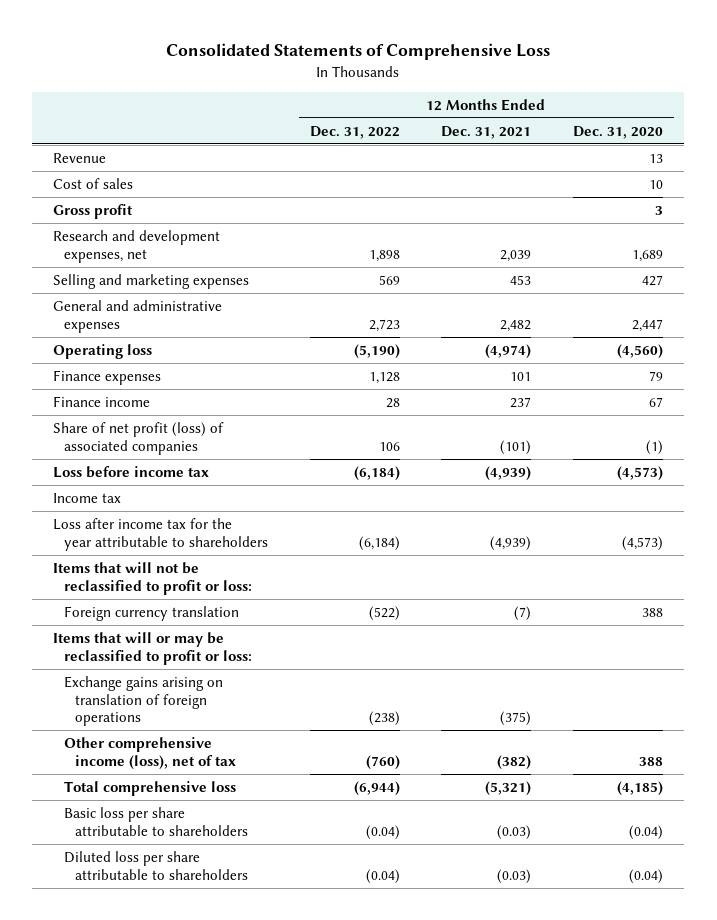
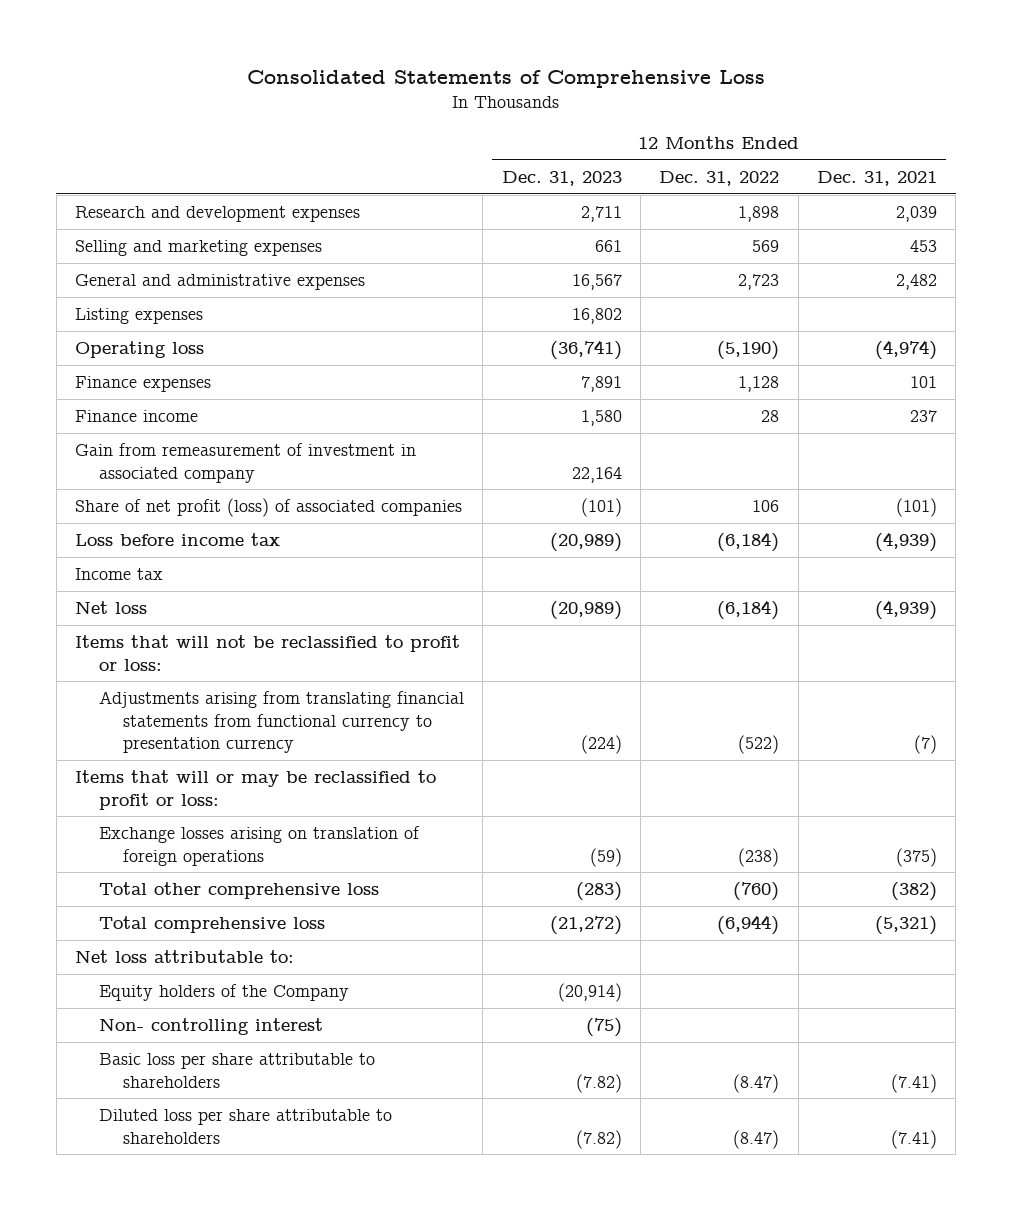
[573,125,664,139] Dec. 31, 2020 -> none
none -> [501,171,622,187] Dec. 31, 2023
[53,152,107,163] Revenue -> none
[53,177,134,189] Cost of sales -> none
[53,203,134,219] Gross profit -> none
[53,229,221,263] Research and development expenses, net -> [74,206,360,223] Research and development expenses
none -> [74,308,203,325] Listing expenses
none -> [74,443,416,483] Gain from remeasurement of investment in associated company
[53,517,268,551] Loss after income tax for the year attributable to shareholders -> [74,601,147,615] Net loss
[63,605,239,621] Foreign currency translation -> [99,691,465,753] Adjustments arising from translating financial statements from functional currency to presentation currency
[63,675,223,727] Exchange gains arising on translation of foreign operations -> [99,826,421,866] Exchange losses arising on translation of foreign operations
[63,736,236,770] Other comprehensive income (loss), net of tax -> [99,882,380,900] Total other comprehensive loss
none -> [74,950,294,964] Net loss attributable to:
none -> [99,984,350,1002] Equity holders of the Company
none -> [99,1018,324,1036] Non- controlling interest
[365,824,400,840] (0.04) -> [733,1073,780,1093] (8.47)
[497,824,532,840] (0.03) -> [890,1073,937,1093] (7.41)
[365,868,400,884] (0.04) -> [733,1129,780,1149] (8.47)
[497,868,532,884] (0.03) -> [890,1129,937,1149] (7.41)

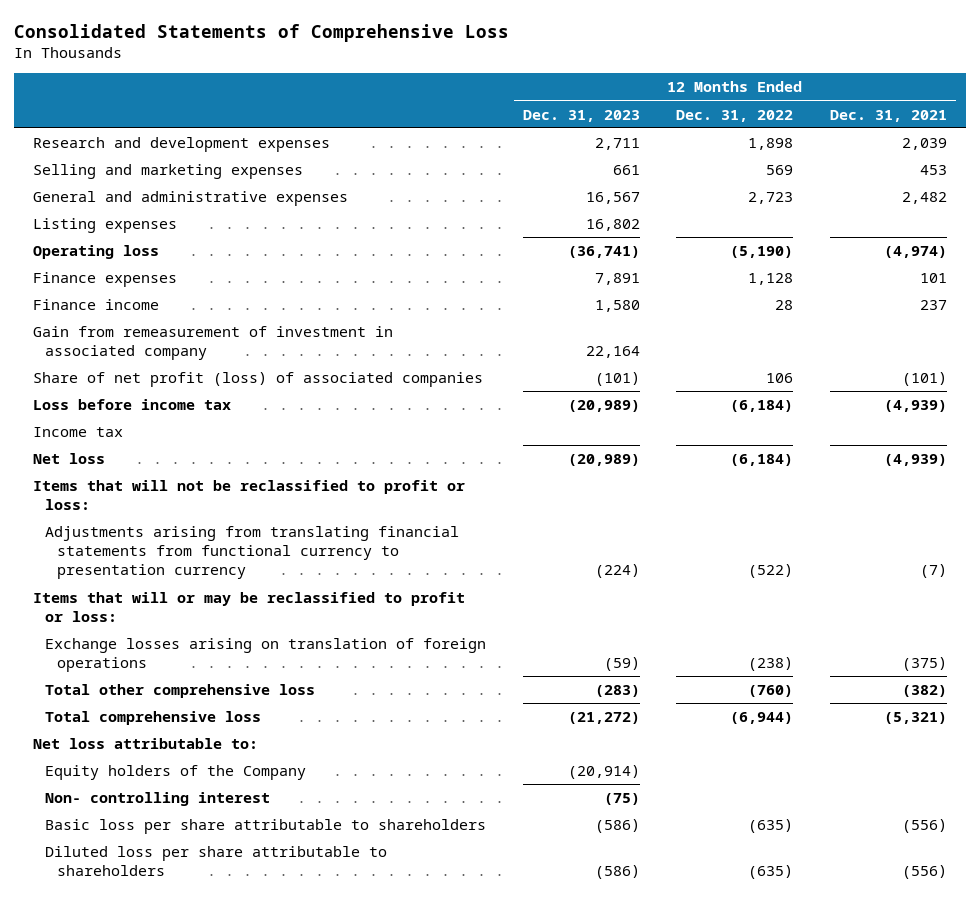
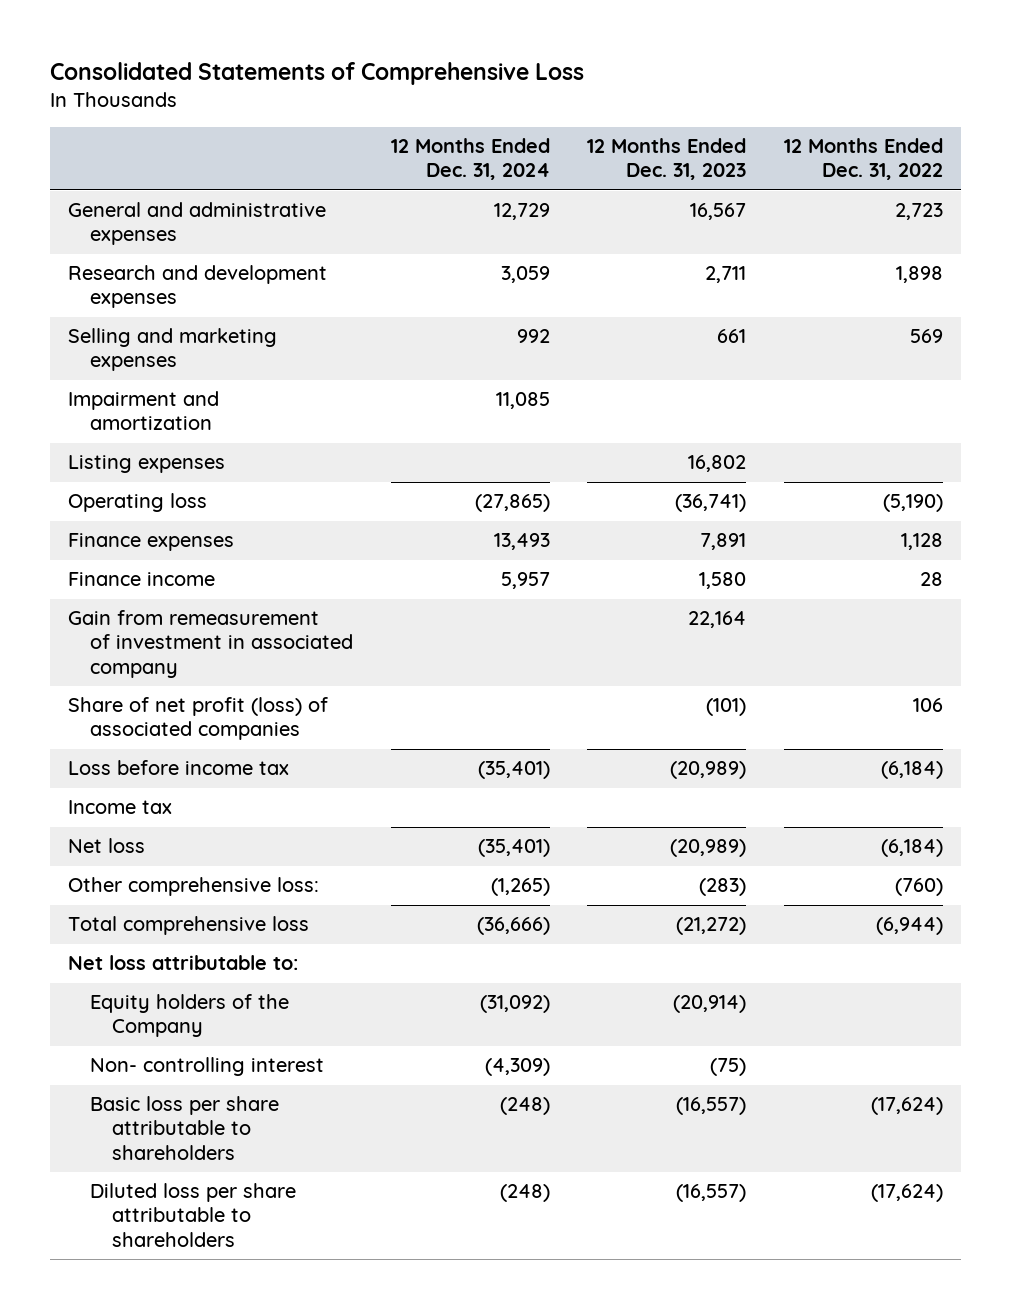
[830,109,948,122] Dec. 31, 2021 -> none
none -> [390,138,550,181] 12 Months Ended Dec. 31, 2024
[32,191,348,207] General and administrative expenses -> [68,202,327,246] General and administrative expenses
none -> [68,391,220,431] Impairment and amortization
[32,480,465,511] Items that will not be reclassified to profit or loss: -> none
[44,526,459,580] Adjustments arising from translating financial statements from functional currency to presentation currency -> none
[32,592,465,623] Items that will or may be reclassified to profit or loss: -> none
[44,638,486,673] Exchange losses arising on translation of foreign operations -> none
[44,684,315,699] Total other comprehensive loss -> [68,877,320,897] Other comprehensive loss:
[594,819,640,834] (586) -> [676,1097,747,1116] (16,557)
[748,819,794,834] (635) -> [870,1097,943,1116] (17,624)
[594,865,640,880] (586) -> [676,1184,747,1203] (16,557)
[748,865,794,880] (635) -> [870,1184,943,1203] (17,624)

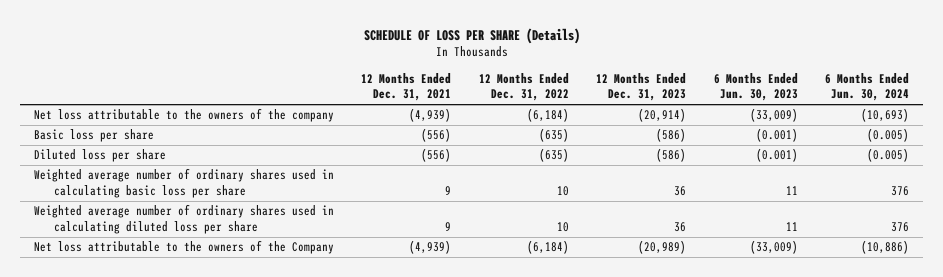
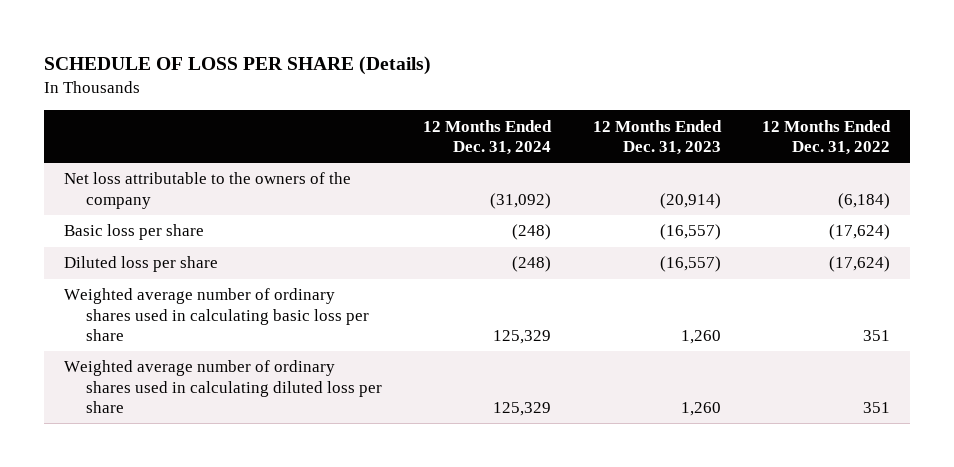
[361,72,452,102] 12 Months Ended Dec. 31, 2021 -> none
[713,72,798,102] 6 Months Ended Jun. 30, 2023 -> none
[824,72,909,102] 6 Months Ended Jun. 30, 2024 -> none
none -> [423,119,553,156] 12 Months Ended Dec. 31, 2024
[34,240,335,255] Net loss attributable to the owners of the Company -> none
[538,128,569,143] (635) -> [828,224,890,241] (17,624)
[656,128,687,143] (586) -> [659,224,721,241] (16,557)
[538,148,569,163] (635) -> [828,256,890,273] (17,624)
[656,148,687,163] (586) -> [659,256,721,273] (16,557)
[556,185,569,196] 10 -> [862,329,890,341] 351
[674,185,687,196] 36 -> [680,329,721,344] 1,260
[556,221,569,232] 10 -> [862,401,890,413] 351
[674,221,687,232] 36 -> [680,401,721,416] 1,260

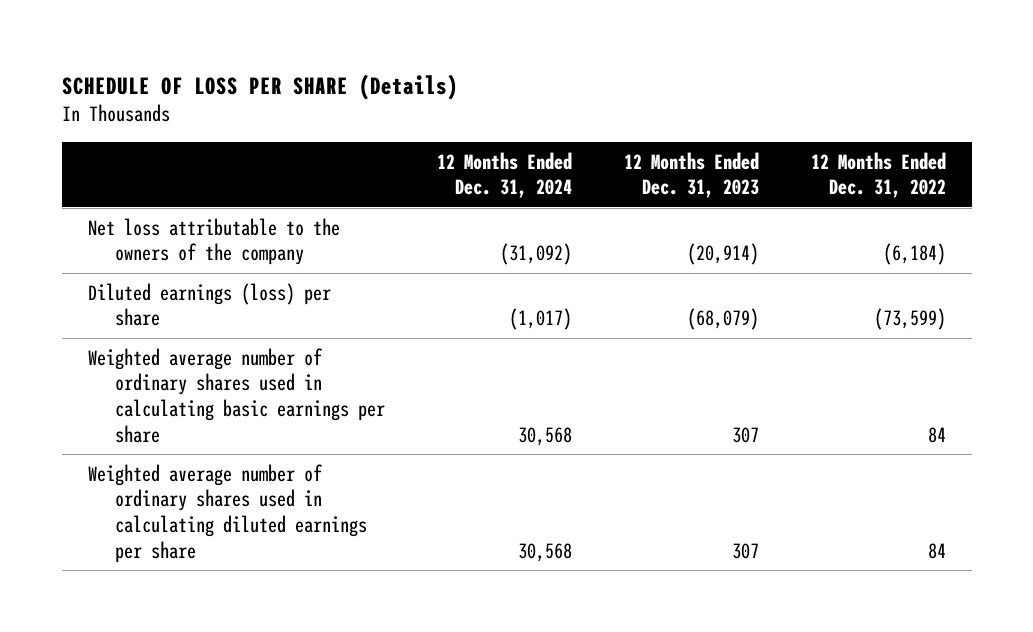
[64,224,205,241] Basic loss per share -> none
[64,256,219,273] Diluted loss per share -> [87,282,331,327] Diluted earnings (loss) per share
[512,256,552,273] (248) -> [508,308,572,331] (1,017)
[659,256,721,273] (16,557) -> [686,308,759,331] (68,079)
[828,256,890,273] (17,624) -> [873,308,946,331] (73,599)
[64,288,370,341] Weighted average number of ordinary shares used in calculating basic loss per share -> [87,347,385,443] Weighted average number of ordinary shares used in calculating basic earnings per share
[493,329,552,344] 125,329 -> [517,426,572,446] 30,568
[680,329,721,344] 1,260 -> [731,426,759,443] 307
[862,329,890,341] 351 -> [927,426,946,443] 84
[64,360,383,413] Weighted average number of ordinary shares used in calculating diluted loss per share -> [87,463,367,563] Weighted average number of ordinary shares used in calculating diluted earnings per share
[493,401,552,416] 125,329 -> [517,542,572,562] 30,568
[680,401,721,416] 1,260 -> [731,542,759,559] 307
[862,401,890,413] 351 -> [927,542,946,559] 84

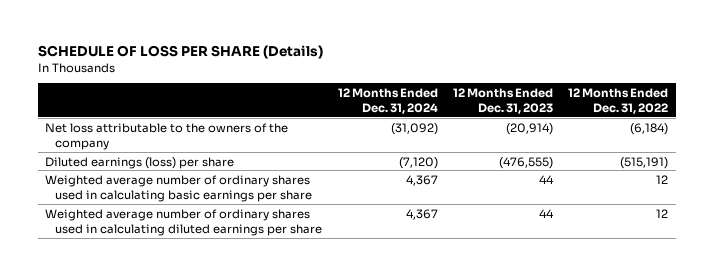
[508,308,572,331] (1,017) -> [398,156,438,169] (7,120)
[686,308,759,331] (68,079) -> [499,156,554,169] (476,555)
[873,308,946,331] (73,599) -> [620,156,669,169] (515,191)
[517,426,572,446] 30,568 -> [405,174,438,186] 4,367
[731,426,759,443] 307 -> [539,174,555,184] 44
[927,426,946,443] 84 -> [656,174,669,184] 12
[517,542,572,562] 30,568 -> [405,208,438,220] 4,367
[731,542,759,559] 307 -> [539,208,555,218] 44
[927,542,946,559] 84 -> [656,208,669,218] 12

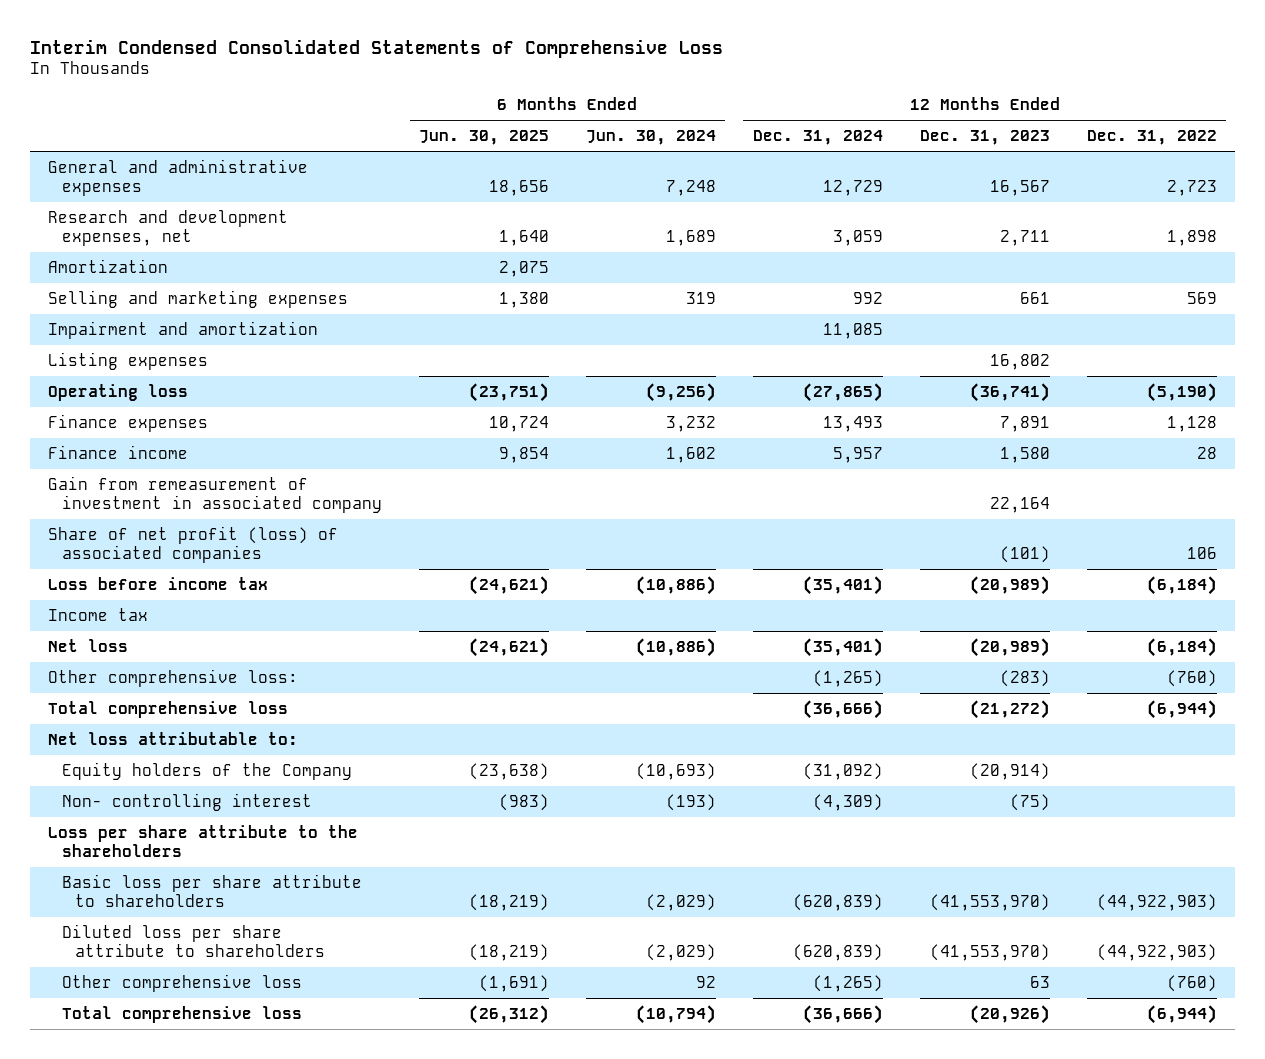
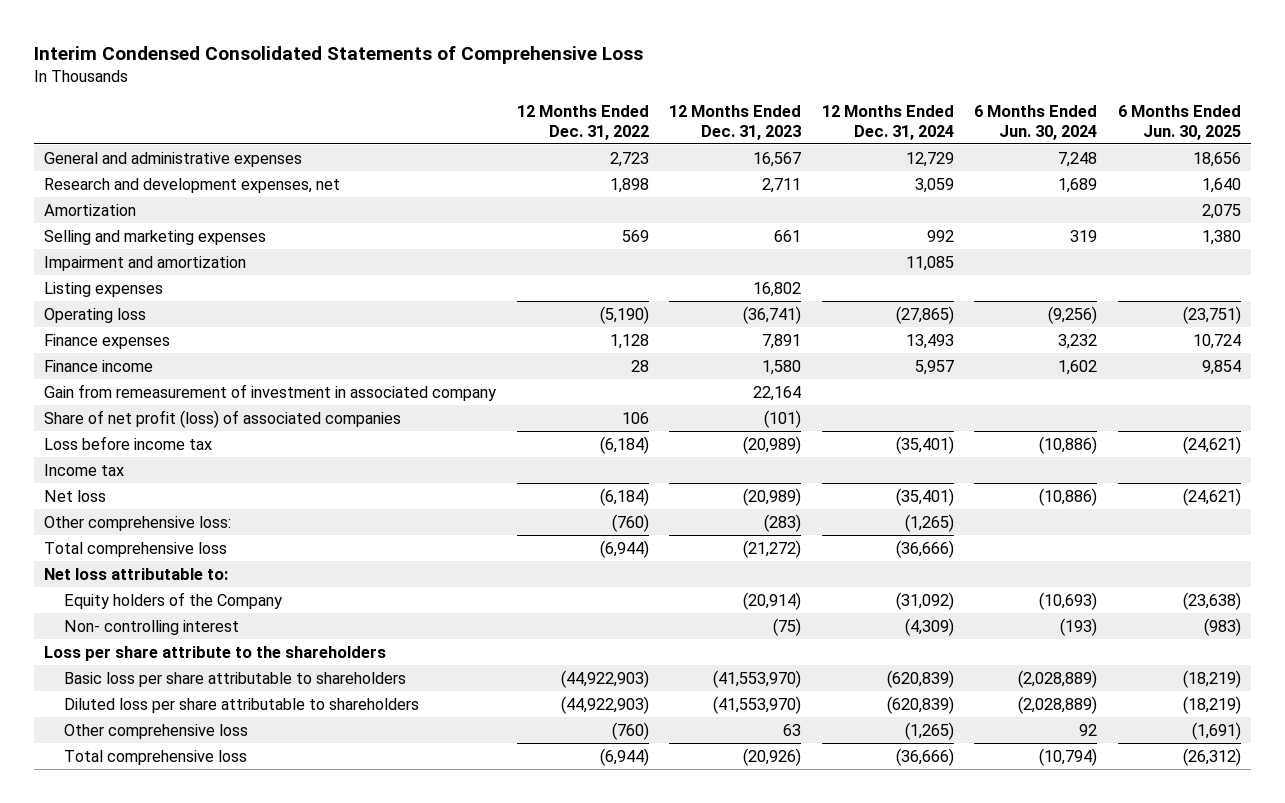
[61,873,362,907] Basic loss per share attribute to shareholders -> [64,671,407,687] Basic loss per share attributable to shareholders
[645,893,716,911] (2,029) -> [1018,669,1098,688] (2,028,889)
[61,923,326,957] Diluted loss per share attribute to shareholders -> [64,697,420,713] Diluted loss per share attributable to shareholders
[645,943,716,961] (2,029) -> [1018,695,1098,714] (2,028,889)

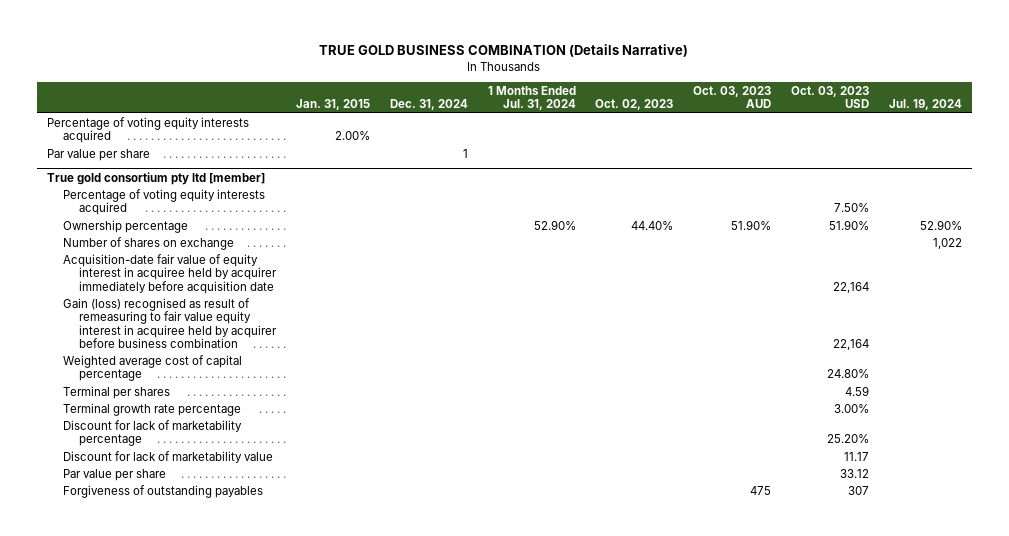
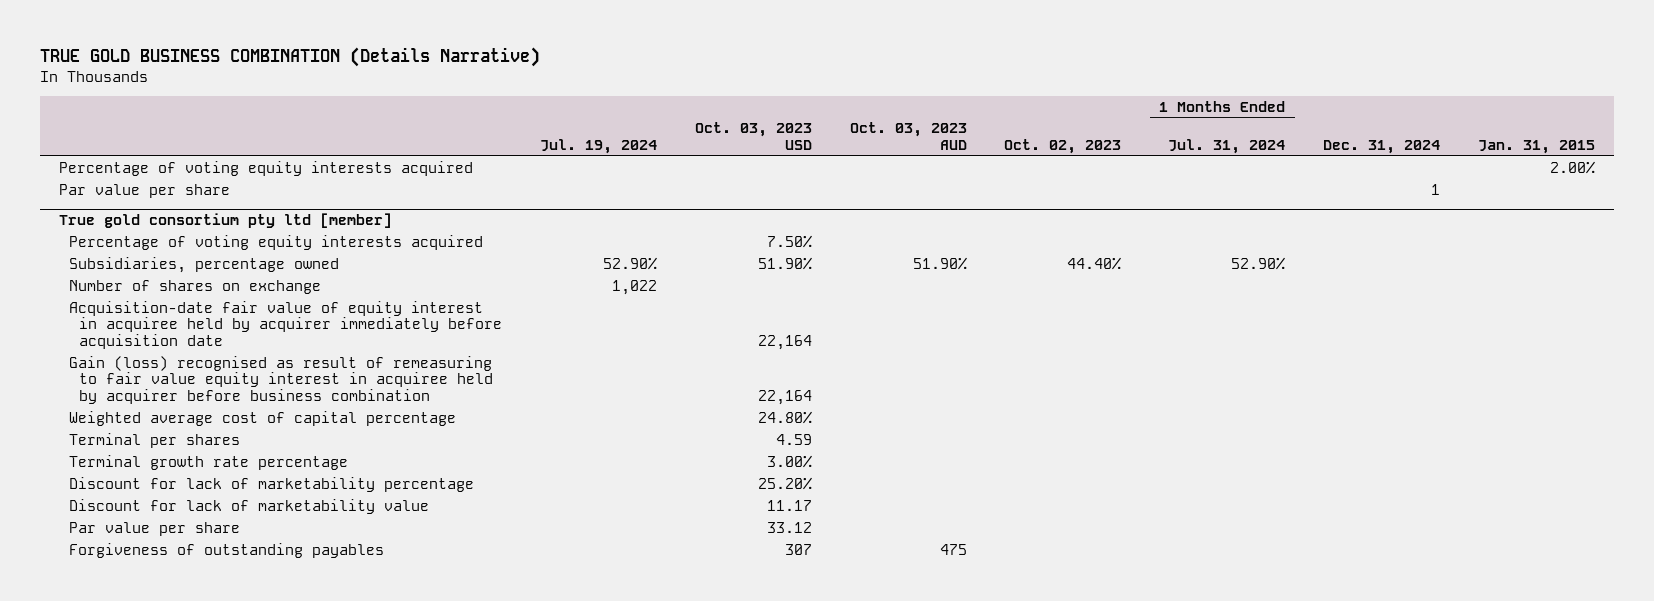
[63,219,189,233] Ownership percentage -> [69,256,340,273] Subsidiaries, percentage owned

